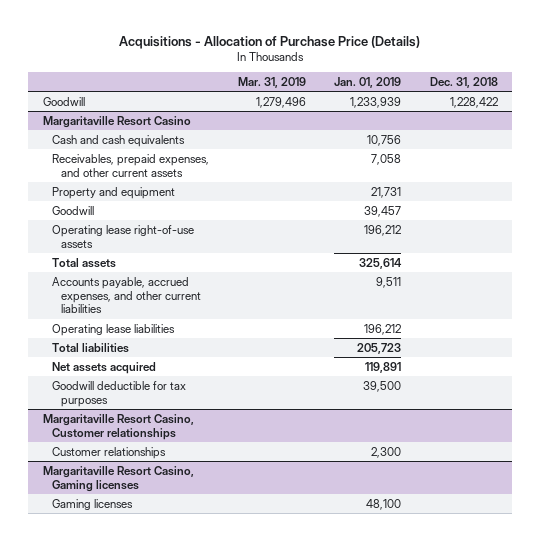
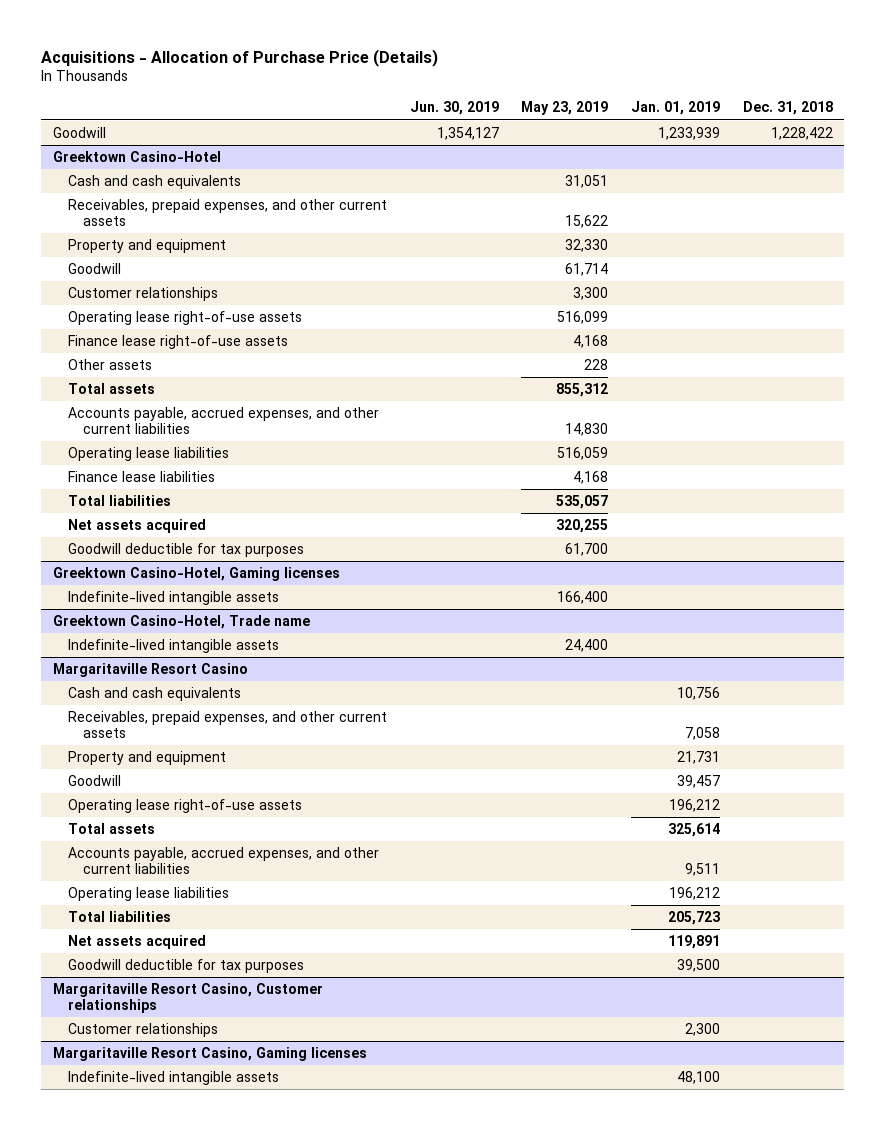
[237,76,306,88] Mar. 31, 2019 -> none
none -> [409,101,499,116] Jun. 30, 2019
none -> [521,101,609,116] May 23, 2019
none -> [52,151,221,163] Greektown Casino-Hotel
none -> [67,175,241,190] Cash and cash equivalents
none -> [67,199,387,227] Receivables, prepaid expenses, and other current assets
none -> [67,239,226,254] Property and equipment
none -> [67,263,121,275] Goodwill
none -> [67,287,218,302] Customer relationships
none -> [67,311,302,326] Operating lease right-of-use assets
none -> [67,335,288,350] Finance lease right-of-use assets
none -> [67,359,152,371] Other assets
none -> [67,383,155,395] Total assets
none -> [67,407,379,435] Accounts payable, accrued expenses, and other current liabilities
none -> [67,447,229,462] Operating lease liabilities
none -> [67,471,215,483] Finance lease liabilities
none -> [67,495,171,507] Total liabilities
none -> [67,519,206,534] Net assets acquired
none -> [67,543,304,558] Goodwill deductible for tax purposes
none -> [52,567,340,582] Greektown Casino-Hotel, Gaming licenses
none -> [67,591,279,606] Indefinite-lived intangible assets
none -> [52,615,310,630] Greektown Casino-Hotel, Trade name
none -> [67,639,279,654] Indefinite-lived intangible assets
[51,498,133,510] Gaming licenses -> [67,1071,279,1086] Indefinite-lived intangible assets

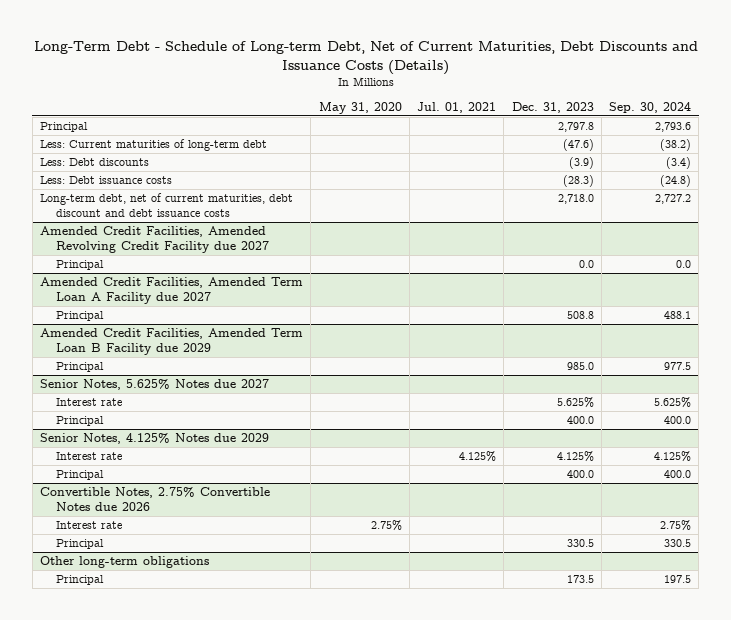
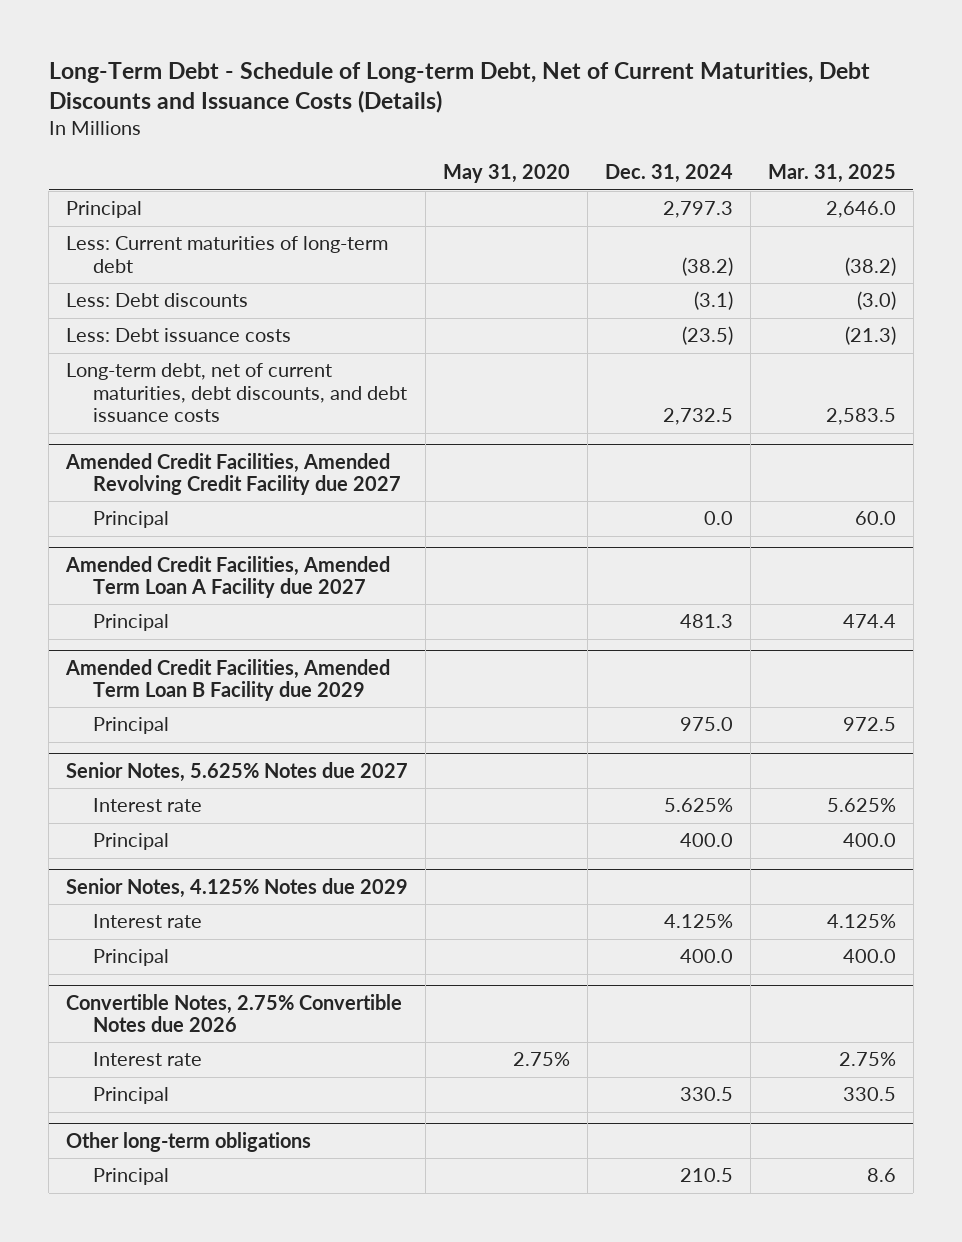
[417,102,497,114] Jul. 01, 2021 -> none
[511,102,594,114] Dec. 31, 2023 -> none
[609,102,692,114] Sep. 30, 2024 -> none
none -> [604,164,733,184] Dec. 31, 2024
none -> [767,164,896,184] Mar. 31, 2025
[40,193,294,217] Long-term debt, net of current maturities, debt discount and debt issuance costs -> [66,363,408,423] Long-term debt, net of current maturities, debt discounts, and debt issuance costs

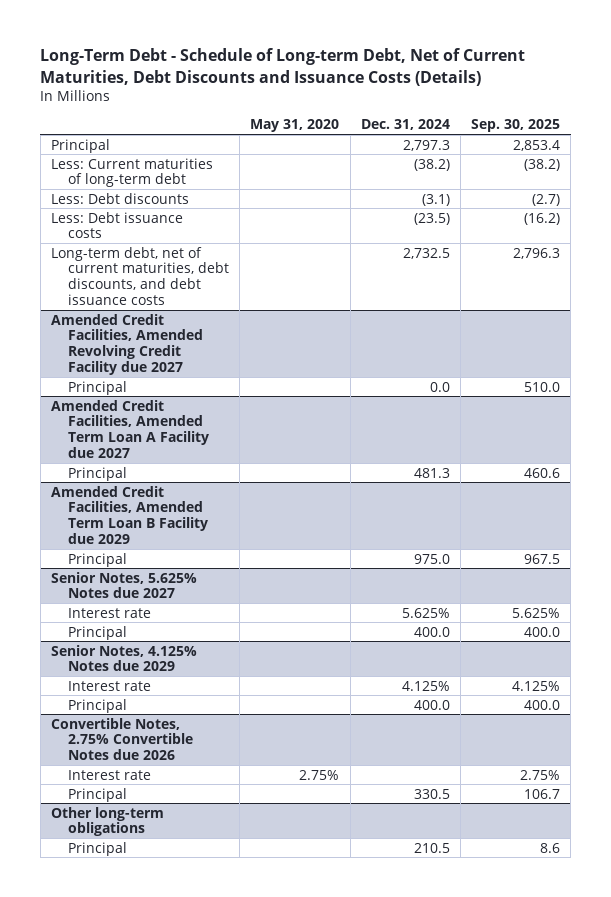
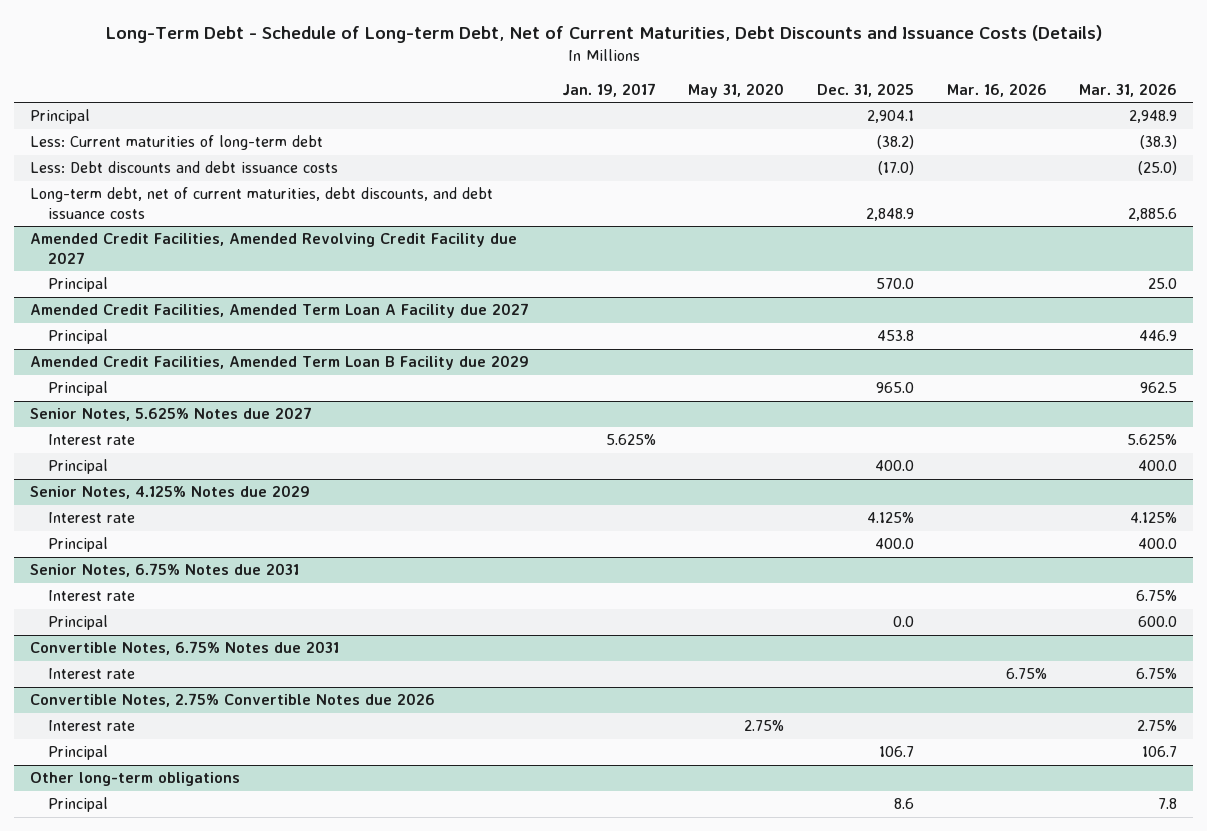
[360,119,450,131] Dec. 31, 2024 -> none
[471,119,561,133] Sep. 30, 2025 -> none
none -> [561,83,656,98] Jan. 19, 2017
none -> [816,83,914,98] Dec. 31, 2025
none -> [946,83,1047,98] Mar. 16, 2026
none -> [1079,83,1178,98] Mar. 31, 2026
[50,192,189,204] Less: Debt discounts -> none
[50,211,183,239] Less: Debt issuance costs -> [30,161,339,174] Less: Debt discounts and debt issuance costs
none -> [30,563,300,578] Senior Notes, 6.75% Notes due 2031
none -> [48,590,136,602] Interest rate
none -> [48,615,109,631] Principal
none -> [30,641,340,656] Convertible Notes, 6.75% Notes due 2031
none -> [48,668,136,680] Interest rate

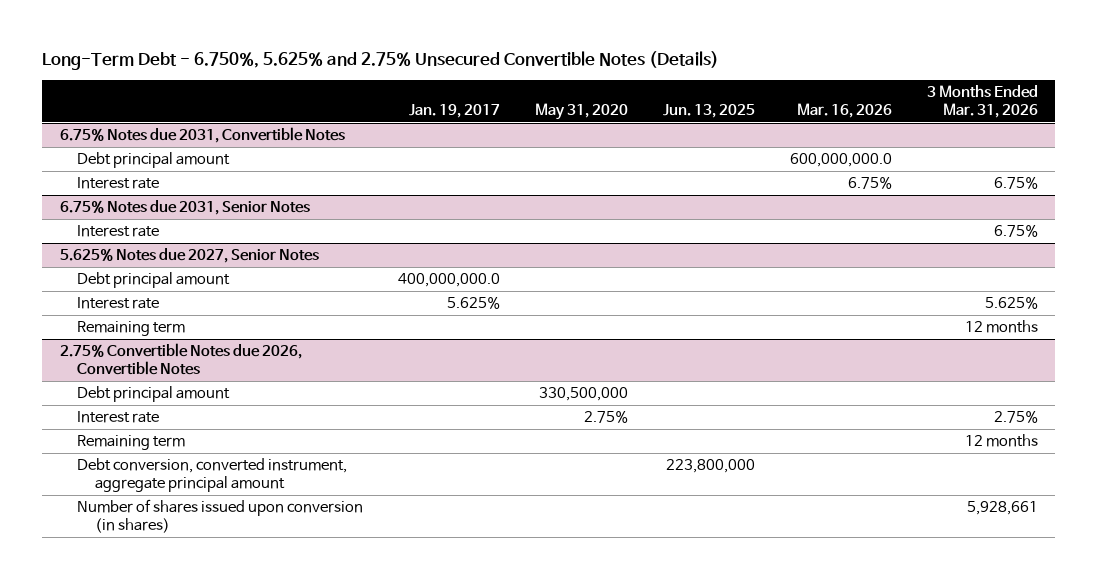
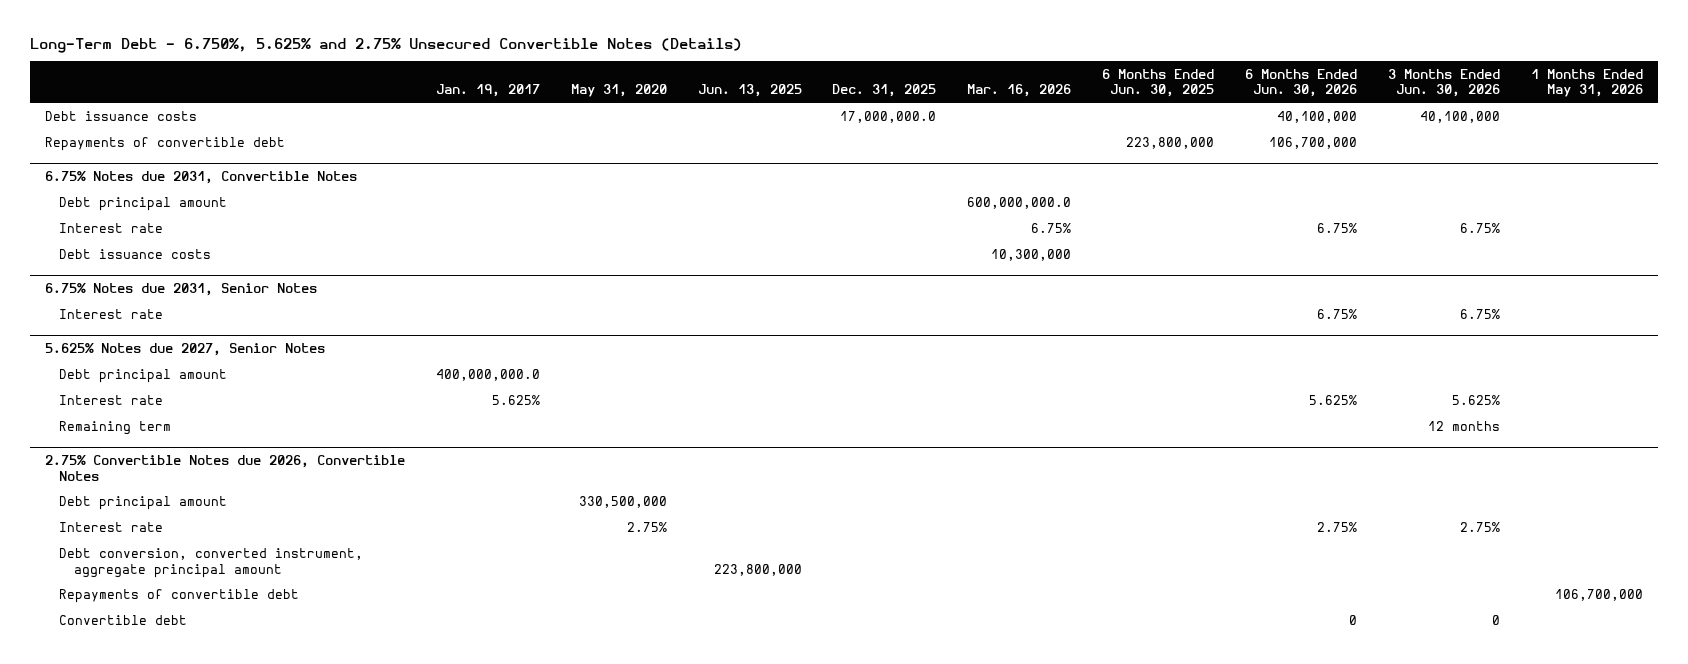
[926,84,1038,118] 3 Months Ended Mar. 31, 2026 -> none
none -> [832,84,937,98] Dec. 31, 2025
none -> [1102,68,1215,98] 6 Months Ended Jun. 30, 2025
none -> [1244,68,1357,98] 6 Months Ended Jun. 30, 2026
none -> [1387,68,1500,98] 3 Months Ended Jun. 30, 2026
none -> [1530,68,1643,98] 1 Months Ended May 31, 2026
none -> [45,111,198,122] Debt issuance costs
none -> [45,137,286,152] Repayments of convertible debt
none -> [59,249,212,260] Debt issuance costs
[77,435,186,451] Remaining term -> none
[77,499,364,534] Number of shares issued upon conversion (in shares) -> none
none -> [59,589,300,604] Repayments of convertible debt
none -> [59,615,188,626] Convertible debt

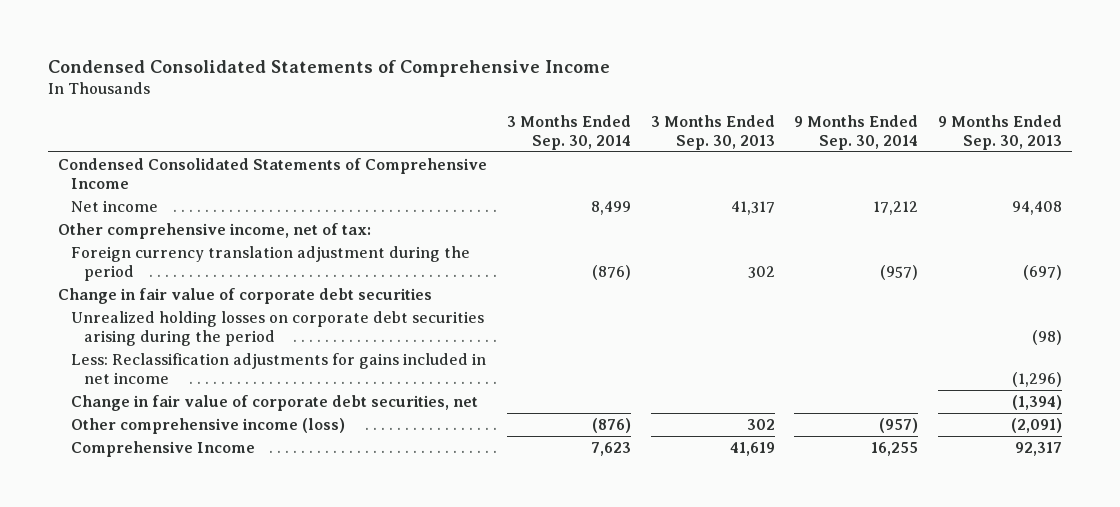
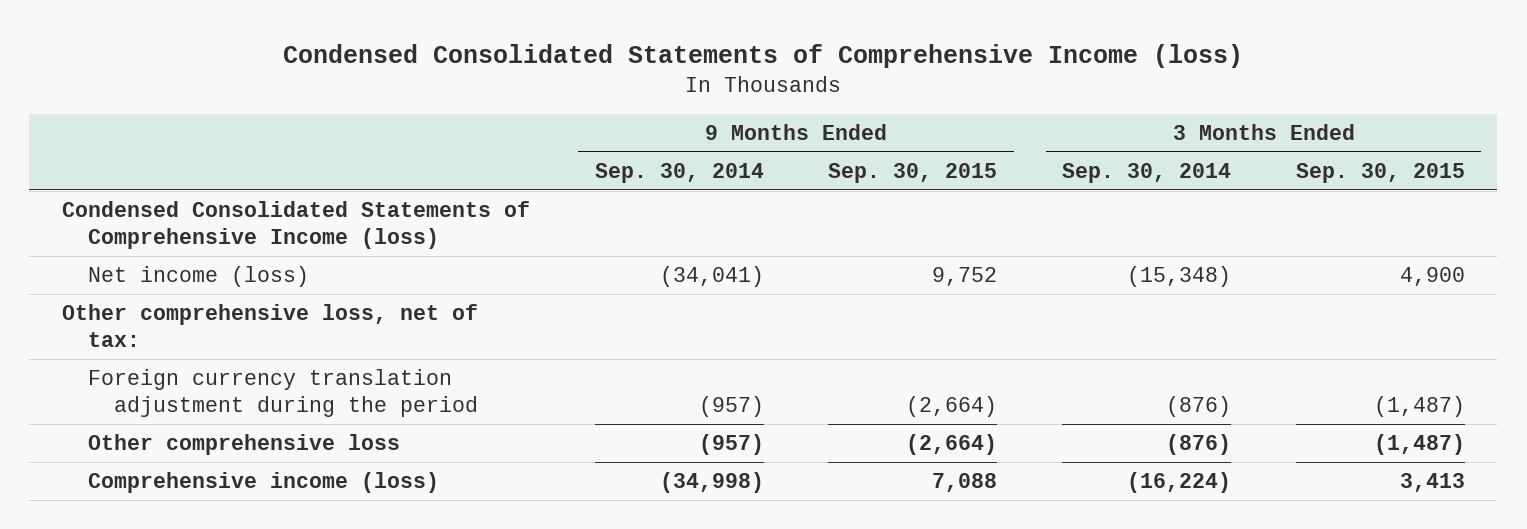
[47,59,610,77] Condensed Consolidated Statements of Comprehensive Income -> [283,44,1244,69] Condensed Consolidated Statements of Comprehensive Income (loss)
[650,114,775,150] 3 Months Ended Sep. 30, 2013 -> none
[938,114,1063,150] 9 Months Ended Sep. 30, 2013 -> none
none -> [828,163,998,184] Sep. 30, 2015
none -> [1296,163,1466,184] Sep. 30, 2015
[57,158,487,190] Condensed Consolidated Statements of Comprehensive Income -> [61,201,530,250] Condensed Consolidated Statements of Comprehensive Income (loss)
[70,200,158,213] Net income -> [87,266,309,288] Net income (loss)
[590,201,631,216] 8,499 -> [1127,266,1232,288] (15,348)
[873,201,919,216] 17,212 -> [659,266,764,288] (34,041)
[57,223,371,240] Other comprehensive income, net of tax: -> [61,304,478,348] Other comprehensive loss, net of tax:
[57,288,432,305] Change in fair value of corporate debt securities -> none
[70,311,484,347] Unrealized holding losses on corporate debt securities arising during the period -> none
[70,353,486,385] Less: Reclassification adjustments for gains included in net income -> none
[70,395,478,412] Change in fair value of corporate debt securities, net -> none
[70,418,345,435] Other comprehensive income (loss) -> [87,434,400,456] Other comprehensive loss
[70,441,255,458] Comprehensive Income -> [87,472,439,494] Comprehensive income (loss)
[590,442,631,457] 7,623 -> [1127,472,1232,494] (16,224)
[871,442,919,457] 16,255 -> [659,472,764,494] (34,998)

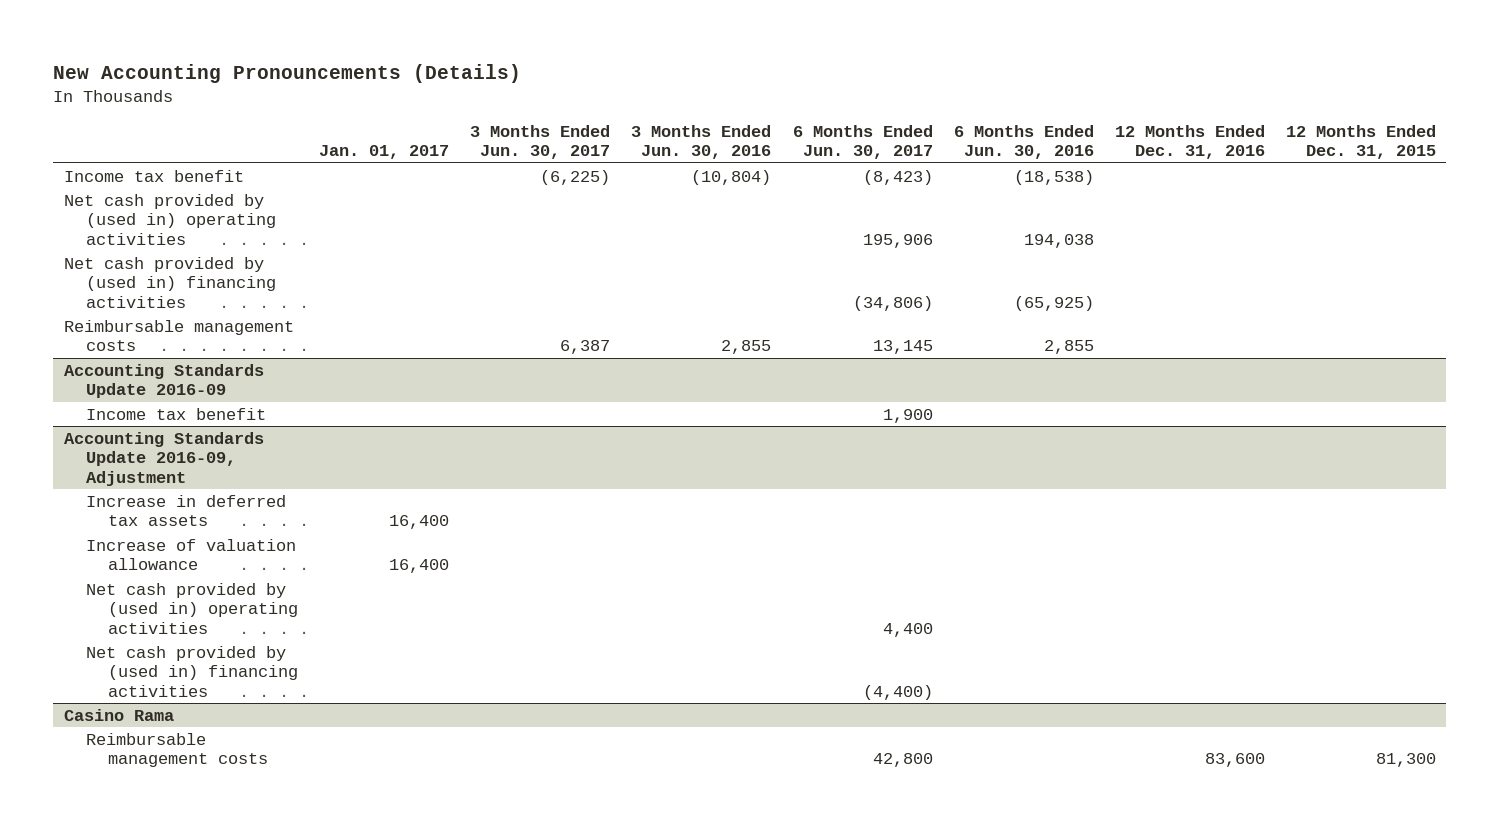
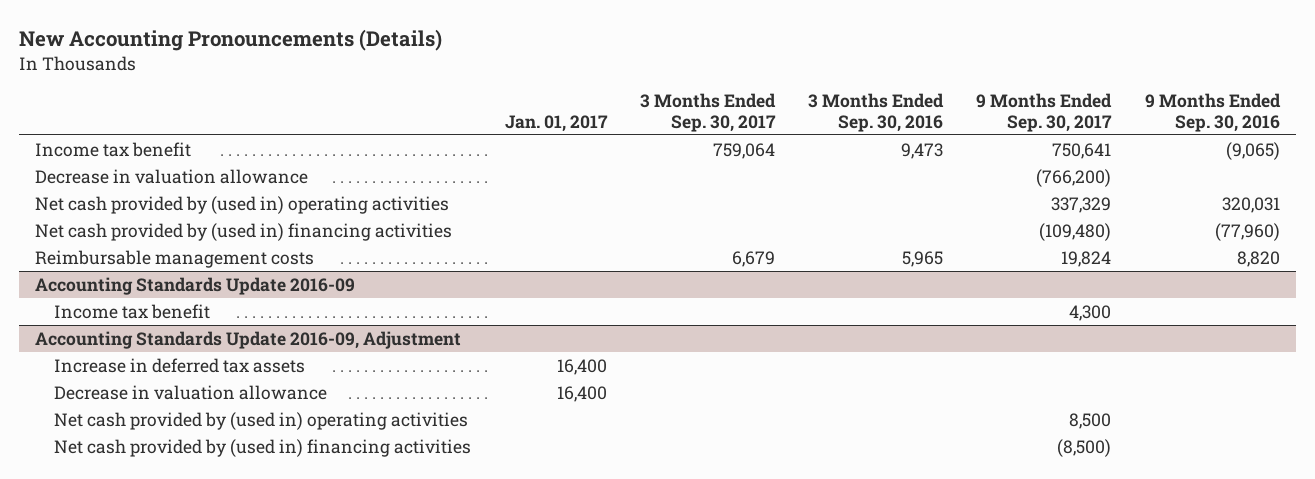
[470,124,611,160] 3 Months Ended Jun. 30, 2017 -> none
[631,124,772,160] 3 Months Ended Jun. 30, 2016 -> none
[792,124,933,160] 6 Months Ended Jun. 30, 2017 -> none
[953,124,1094,160] 6 Months Ended Jun. 30, 2016 -> none
[1114,124,1265,160] 12 Months Ended Dec. 31, 2016 -> none
[1285,124,1436,160] 12 Months Ended Dec. 31, 2015 -> none
none -> [639,93,776,132] 3 Months Ended Sep. 30, 2017
none -> [808,93,945,132] 3 Months Ended Sep. 30, 2016
none -> [976,93,1113,132] 9 Months Ended Sep. 30, 2017
none -> [1144,93,1281,132] 9 Months Ended Sep. 30, 2016
none -> [35,168,309,184] Decrease in valuation allowance
[85,538,296,571] Increase of valuation allowance -> [54,384,328,400] Decrease in valuation allowance
[63,708,174,721] Casino Rama -> none
[85,732,269,768] Reimbursable management costs -> none

